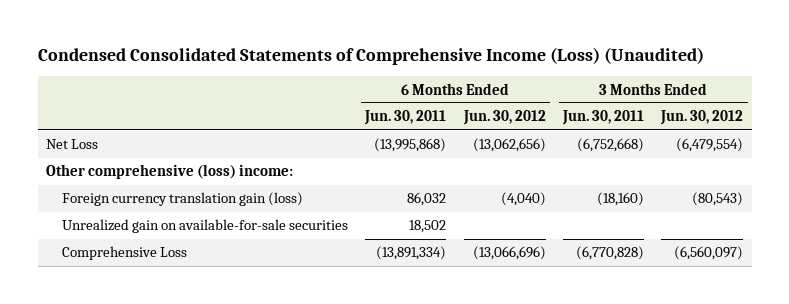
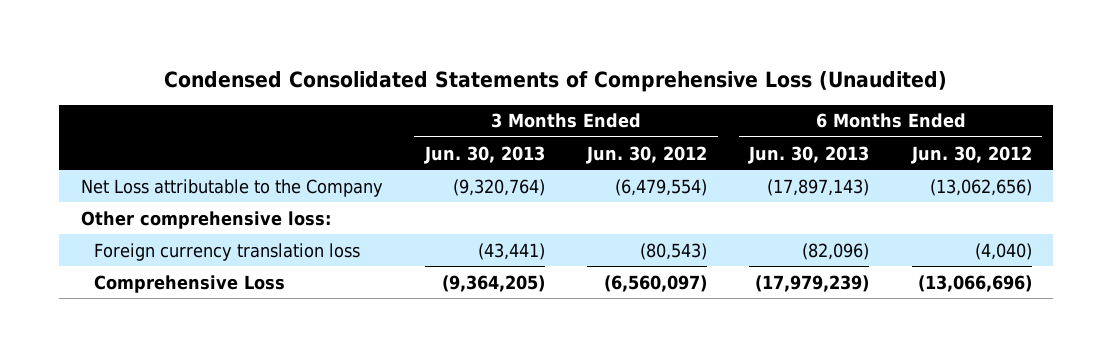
[37,46,704,65] Condensed Consolidated Statements of Comprehensive Income (Loss) (Unaudited) -> [164,70,948,92] Condensed Consolidated Statements of Comprehensive Loss (Unaudited)
[364,110,447,126] Jun. 30, 2011 -> none
[561,110,644,126] Jun. 30, 2011 -> none
none -> [423,145,545,164] Jun. 30, 2013
none -> [748,145,870,164] Jun. 30, 2013
[62,219,349,234] Unrealized gain on available-for-sale securities -> none
[46,139,99,150] Net Loss -> [80,178,383,197] Net Loss attributable to the Company
[46,164,294,180] Other comprehensive (loss) income: -> [80,210,331,229] Other comprehensive loss:
[62,192,304,207] Foreign currency translation gain (loss) -> [94,242,361,261] Foreign currency translation loss

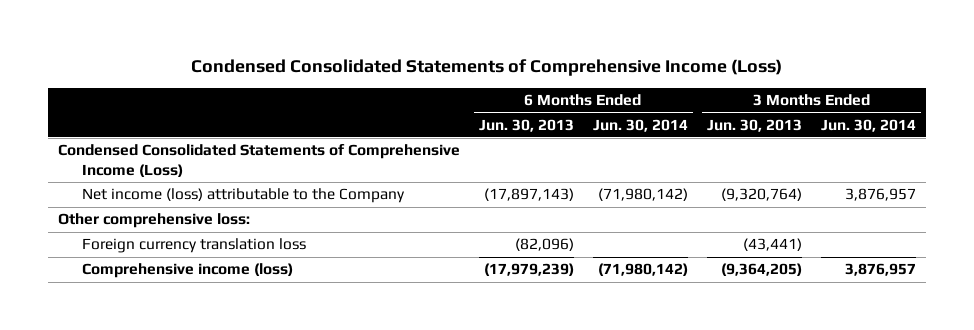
[164,70,948,92] Condensed Consolidated Statements of Comprehensive Loss (Unaudited) -> [191,59,783,77] Condensed Consolidated Statements of Comprehensive Income (Loss)
[586,145,708,164] Jun. 30, 2012 -> none
[910,145,1032,164] Jun. 30, 2012 -> none
none -> [593,118,689,132] Jun. 30, 2014
none -> [821,118,917,132] Jun. 30, 2014
none -> [57,144,460,178] Condensed Consolidated Statements of Comprehensive Income (Loss)
[80,178,383,197] Net Loss attributable to the Company -> [81,188,405,204] Net income (loss) attributable to the Company
[94,274,286,293] Comprehensive Loss -> [81,263,293,279] Comprehensive income (loss)

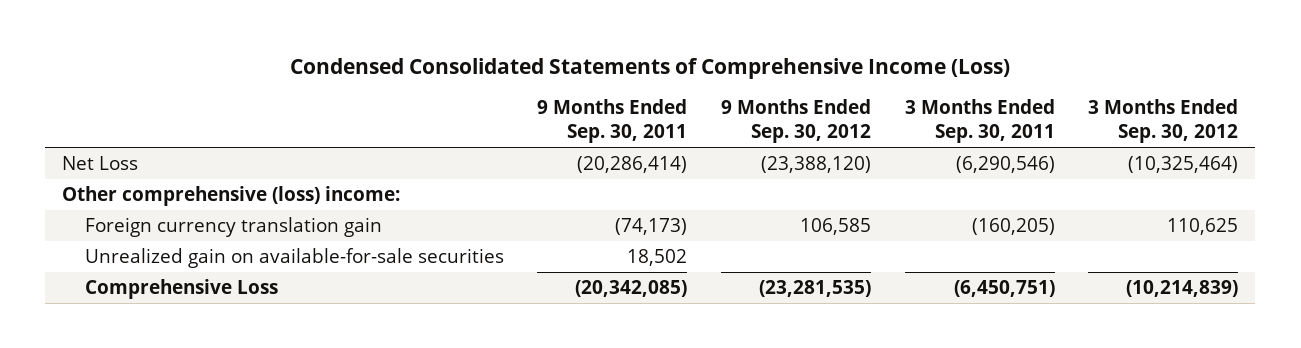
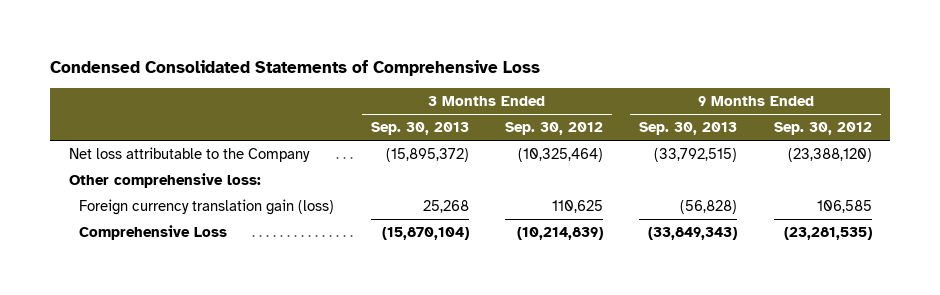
[290,57,1011,79] Condensed Consolidated Statements of Comprehensive Income (Loss) -> [50,60,541,77] Condensed Consolidated Statements of Comprehensive Loss
[537,99,688,144] 9 Months Ended Sep. 30, 2011 -> none
[904,99,1055,144] 3 Months Ended Sep. 30, 2011 -> none
none -> [370,122,469,136] Sep. 30, 2013
none -> [639,122,738,136] Sep. 30, 2013
[84,247,504,268] Unrealized gain on available-for-sale securities -> none
[62,155,139,170] Net Loss -> [68,147,310,163] Net loss attributable to the Company
[62,185,401,206] Other comprehensive (loss) income: -> [68,173,261,189] Other comprehensive loss:
[84,216,382,237] Foreign currency translation gain -> [79,199,335,216] Foreign currency translation gain (loss)

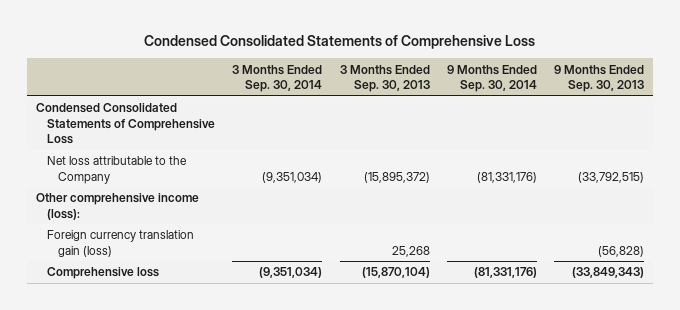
[505,122,604,136] Sep. 30, 2012 -> none
[773,122,872,136] Sep. 30, 2012 -> none
none -> [232,64,323,92] 3 Months Ended Sep. 30, 2014
none -> [446,64,537,92] 9 Months Ended Sep. 30, 2014
none -> [36,103,216,145] Condensed Consolidated Statements of Comprehensive Loss
[68,173,261,189] Other comprehensive loss: -> [36,193,200,220] Other comprehensive income (loss):
[79,225,228,241] Comprehensive Loss -> [47,267,160,280] Comprehensive loss

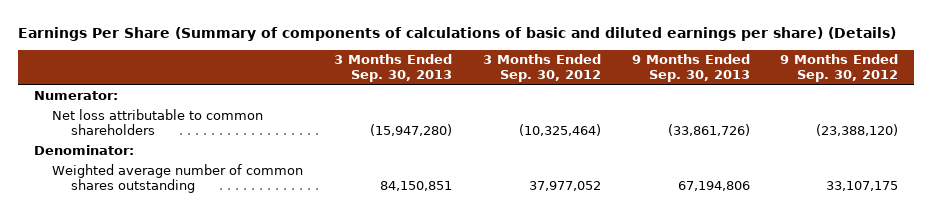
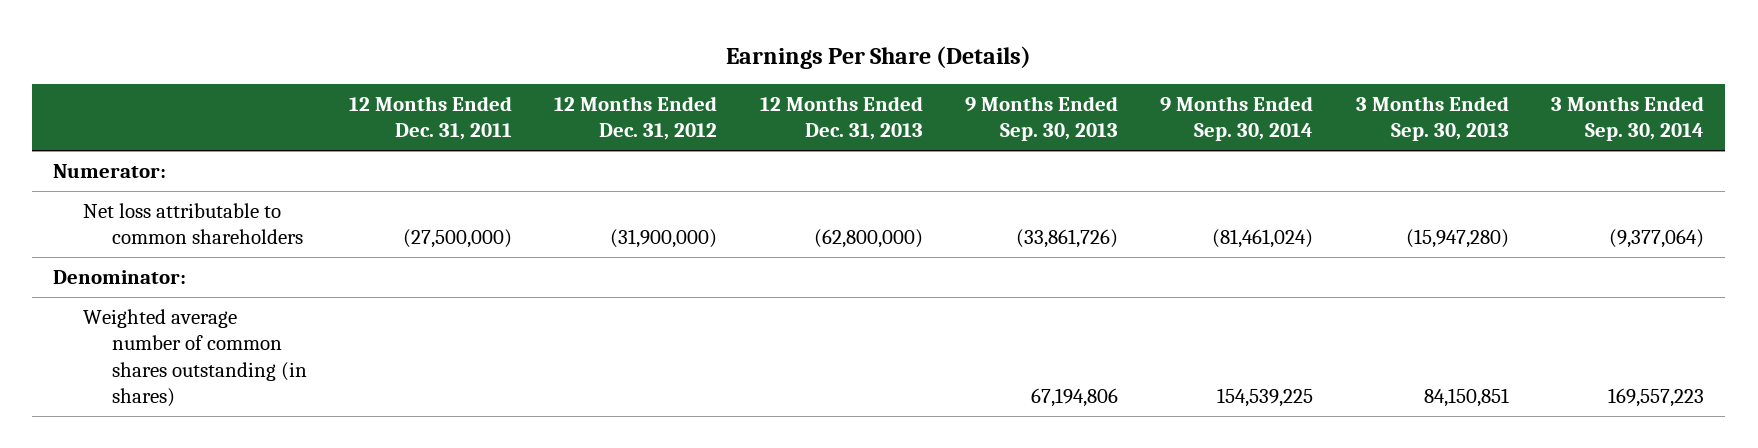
[18,26,897,41] Earnings Per Share (Summary of components of calculations of basic and diluted earnings per share) (Details) -> [725,45,1031,69] Earnings Per Share (Details)
[482,54,601,83] 3 Months Ended Sep. 30, 2012 -> none
[780,54,899,83] 9 Months Ended Sep. 30, 2012 -> none
none -> [349,96,513,141] 12 Months Ended Dec. 31, 2011
none -> [554,96,718,141] 12 Months Ended Dec. 31, 2012
none -> [759,96,923,141] 12 Months Ended Dec. 31, 2013
none -> [1160,96,1314,142] 9 Months Ended Sep. 30, 2014
none -> [1551,96,1705,142] 3 Months Ended Sep. 30, 2014
[52,164,304,194] Weighted average number of common shares outstanding -> [82,308,307,407] Weighted average number of common shares outstanding (in shares)

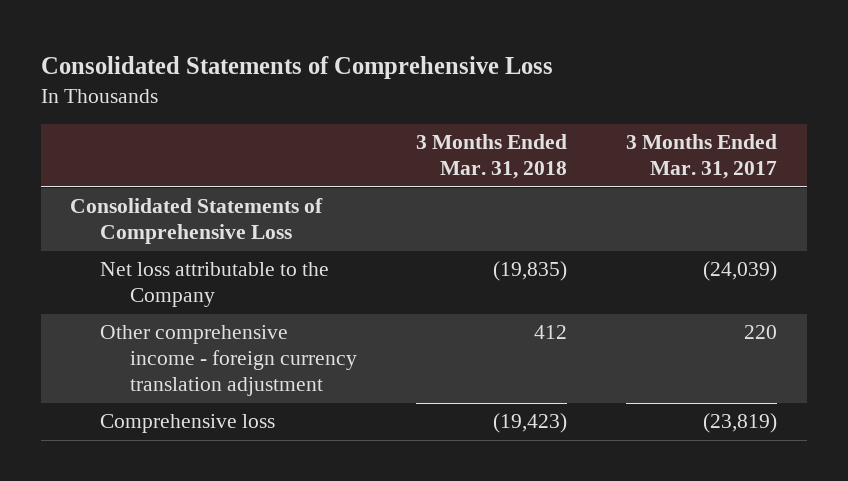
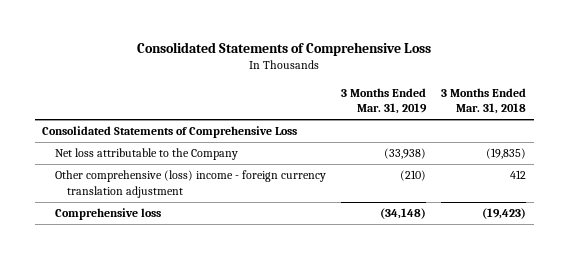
[626,134,778,180] 3 Months Ended Mar. 31, 2017 -> none
none -> [340,87,427,114] 3 Months Ended Mar. 31, 2019
[100,325,358,397] Other comprehensive income - foreign currency translation adjustment -> [54,170,326,198] Other comprehensive (loss) income - foreign currency translation adjustment

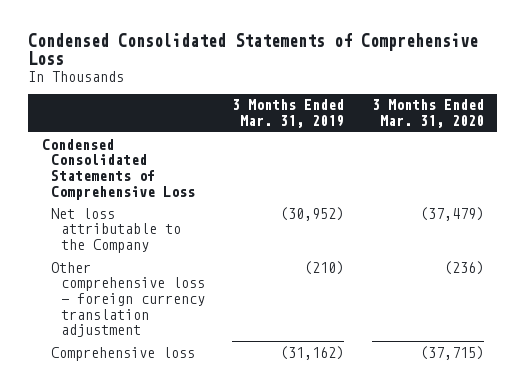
[137,42,432,57] Consolidated Statements of Comprehensive Loss -> [27,32,478,66] Condensed Consolidated Statements of Comprehensive Loss
[440,87,526,114] 3 Months Ended Mar. 31, 2018 -> none
none -> [371,99,484,128] 3 Months Ended Mar. 31, 2020
[42,126,298,139] Consolidated Statements of Comprehensive Loss -> [41,138,196,200] Condensed Consolidated Statements of Comprehensive Loss
[383,148,426,160] (33,938) -> [280,206,345,221] (30,952)
[54,170,326,198] Other comprehensive (loss) income - foreign currency translation adjustment -> [51,261,206,338] Other comprehensive loss - foreign currency translation adjustment
[379,208,426,220] (34,148) -> [280,345,345,360] (31,162)

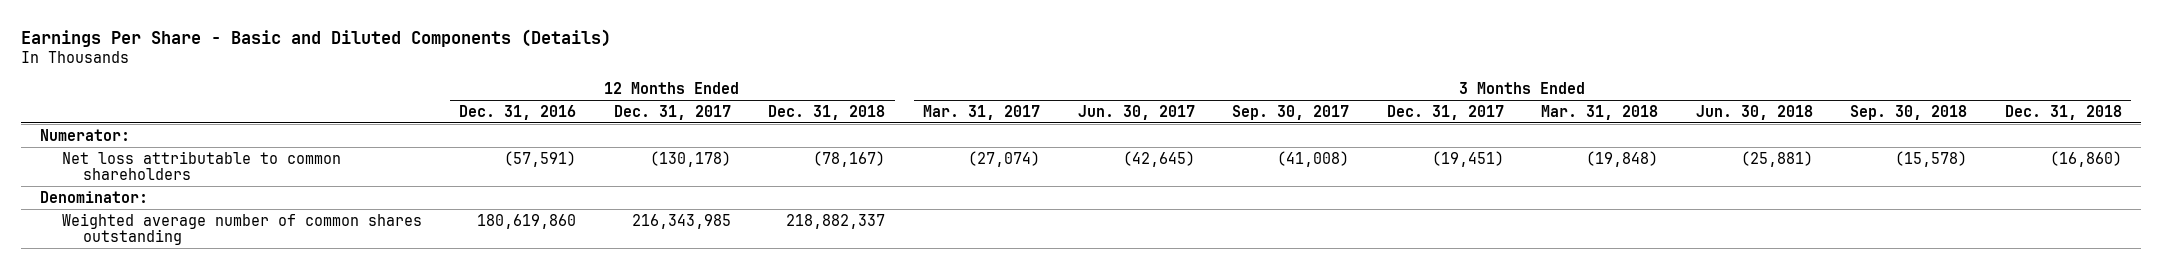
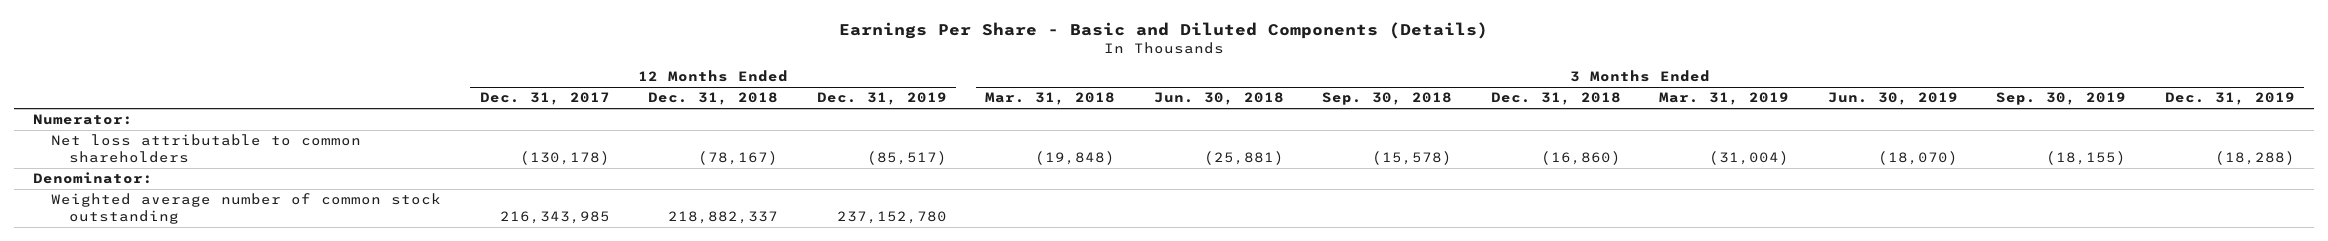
[459,104,577,120] Dec. 31, 2016 -> none
[922,104,1040,120] Mar. 31, 2017 -> none
[1077,104,1195,120] Jun. 30, 2017 -> none
[1232,104,1350,120] Sep. 30, 2017 -> none
[1386,104,1504,120] Dec. 31, 2017 -> none
none -> [816,92,947,106] Dec. 31, 2019
none -> [1659,92,1790,106] Mar. 31, 2019
none -> [1827,92,1958,106] Jun. 30, 2019
none -> [1996,92,2127,106] Sep. 30, 2019
none -> [2164,92,2295,106] Dec. 31, 2019
[61,212,422,246] Weighted average number of common shares outstanding -> [51,193,442,225] Weighted average number of common stock outstanding

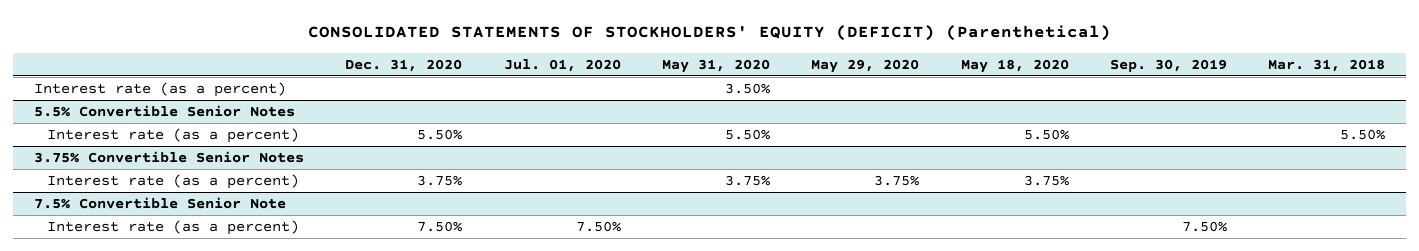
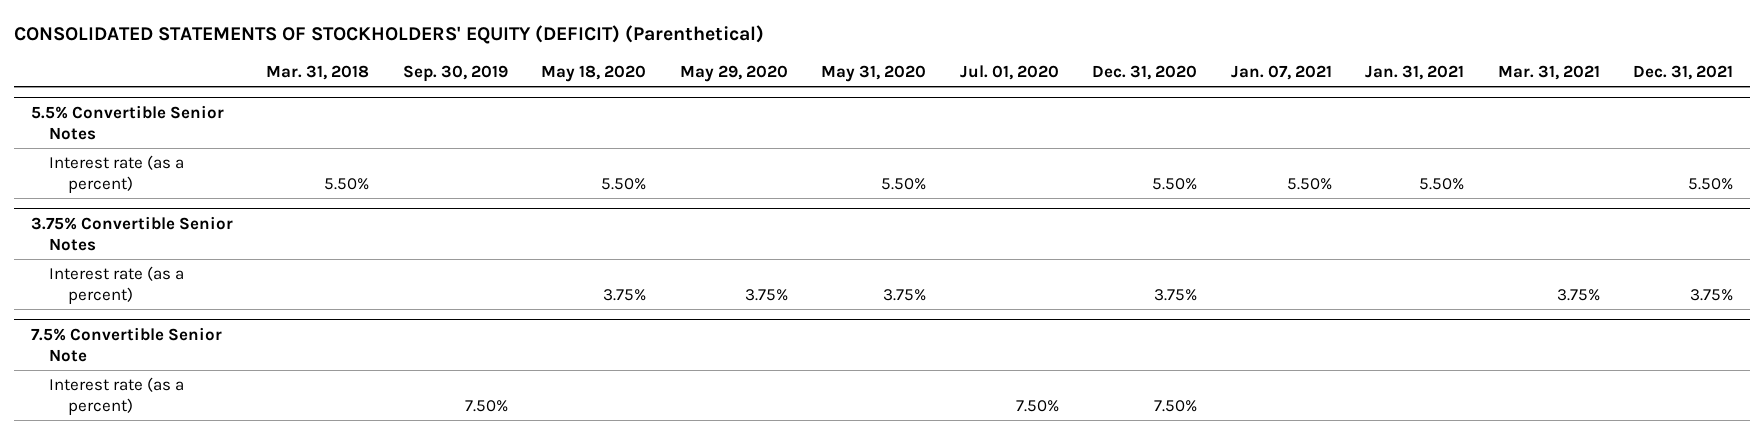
none -> [1230,65,1332,81] Jan. 07, 2021
none -> [1365,65,1465,81] Jan. 31, 2021
none -> [1497,65,1600,81] Mar. 31, 2021
none -> [1633,65,1734,81] Dec. 31, 2021
[34,82,287,98] Interest rate (as a percent) -> none

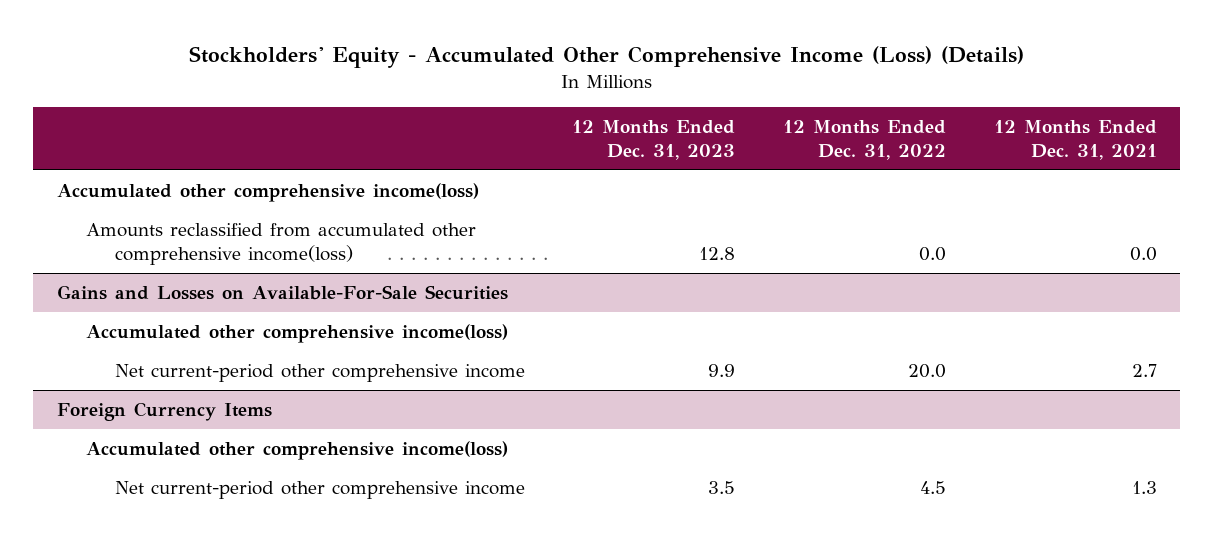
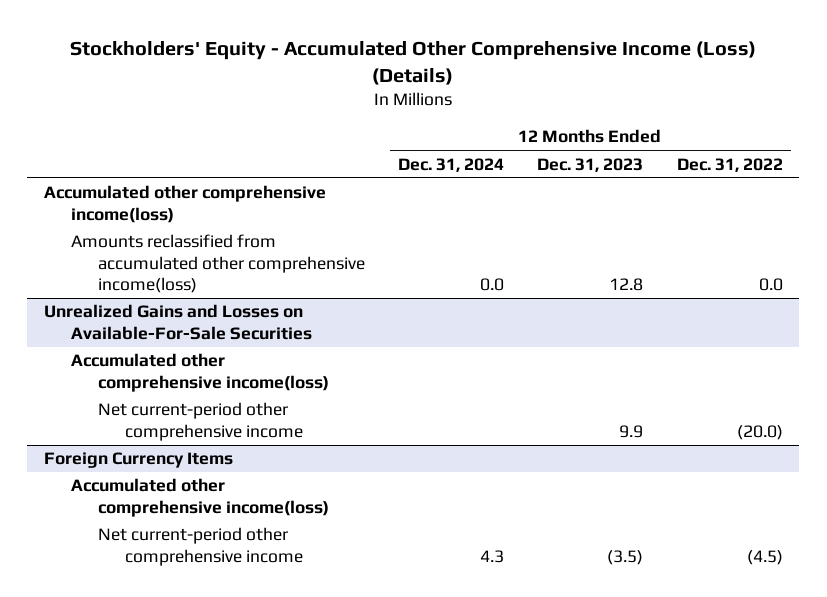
[993,119,1157,160] 12 Months Ended Dec. 31, 2021 -> none
none -> [398,157,505,172] Dec. 31, 2024
[56,284,508,300] Gains and Losses on Available-For-Sale Securities -> [44,304,312,340] Unrealized Gains and Losses on Available-For-Sale Securities
[907,363,946,378] 20.0 -> [736,424,783,440] (20.0)
[708,480,736,494] 3.5 -> [607,549,644,565] (3.5)
[919,480,946,494] 4.5 -> [746,549,783,565] (4.5)

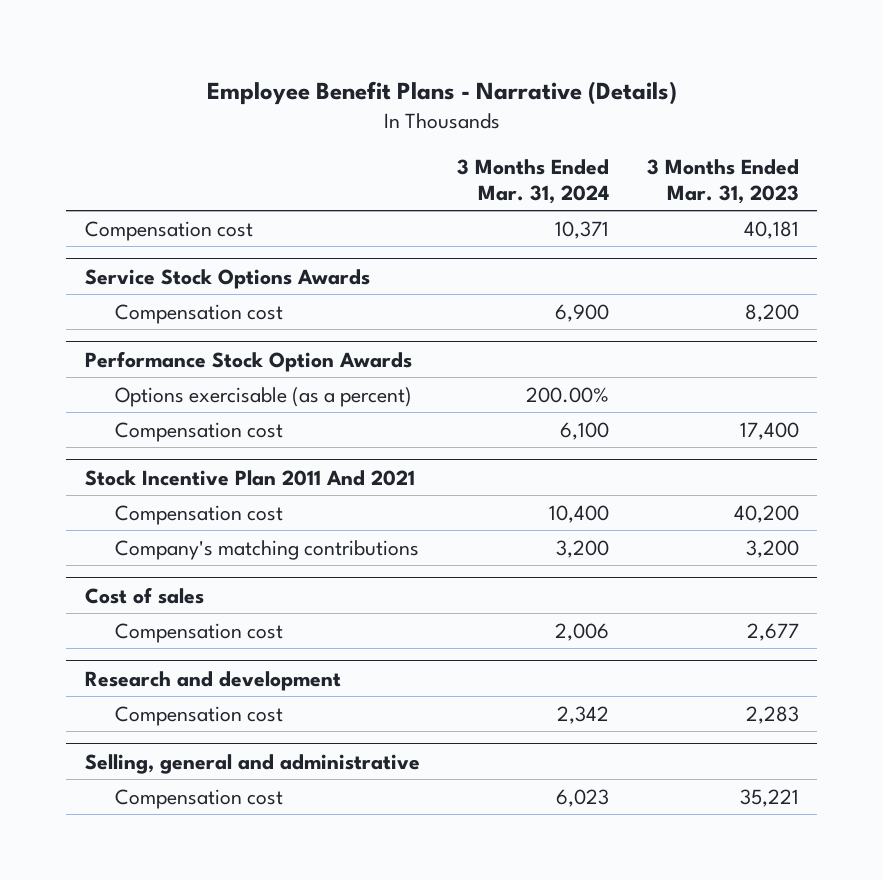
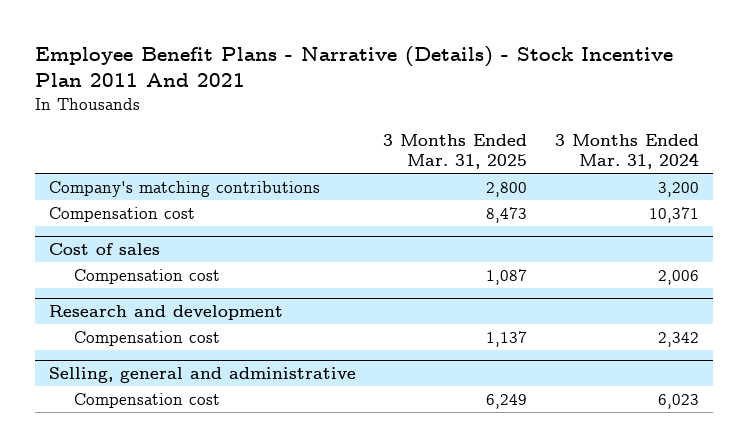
[206,81,677,106] Employee Benefit Plans - Narrative (Details) -> [34,46,673,88] Employee Benefit Plans - Narrative (Details) - Stock Incentive Plan 2011 And 2021
[646,158,799,204] 3 Months Ended Mar. 31, 2023 -> none
none -> [383,133,528,170] 3 Months Ended Mar. 31, 2025
[84,268,370,289] Service Stock Options Awards -> none
[114,303,283,324] Compensation cost -> none
[84,350,412,372] Performance Stock Option Awards -> none
[114,386,412,407] Options exercisable (as a percent) -> none
[114,421,283,442] Compensation cost -> none
[84,469,415,486] Stock Incentive Plan 2011 And 2021 -> none
[114,504,283,525] Compensation cost -> none
[84,220,253,241] Compensation cost -> [48,206,195,222] Compensation cost

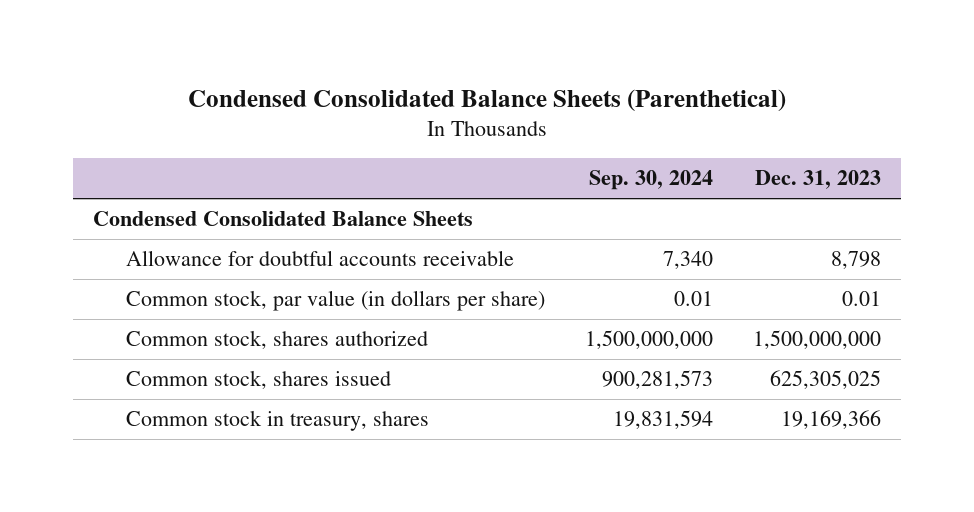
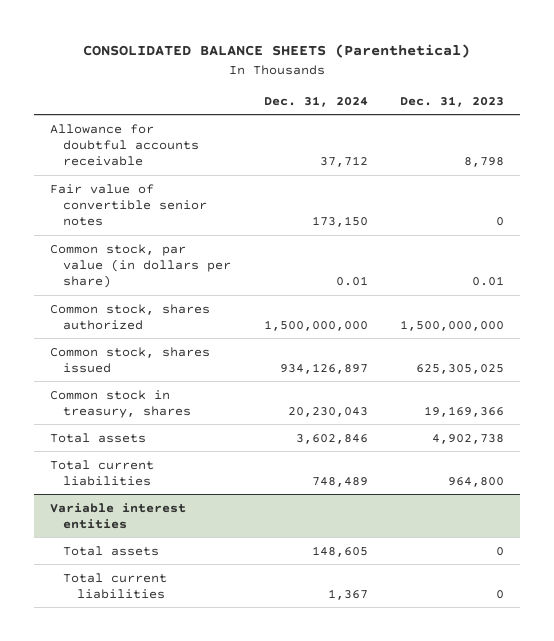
[187,88,786,112] Condensed Consolidated Balance Sheets (Parenthetical) -> [82,44,470,59] CONSOLIDATED BALANCE SHEETS (Parenthetical)
[588,170,713,191] Sep. 30, 2024 -> none
none -> [263,95,368,107] Dec. 31, 2024
[92,211,473,227] Condensed Consolidated Balance Sheets -> none
none -> [50,183,208,227] Fair value of convertible senior notes
none -> [50,432,147,443] Total assets
none -> [50,459,155,486] Total current liabilities
none -> [50,502,187,529] Variable interest entities
none -> [63,545,160,556] Total assets
none -> [63,572,168,599] Total current liabilities

